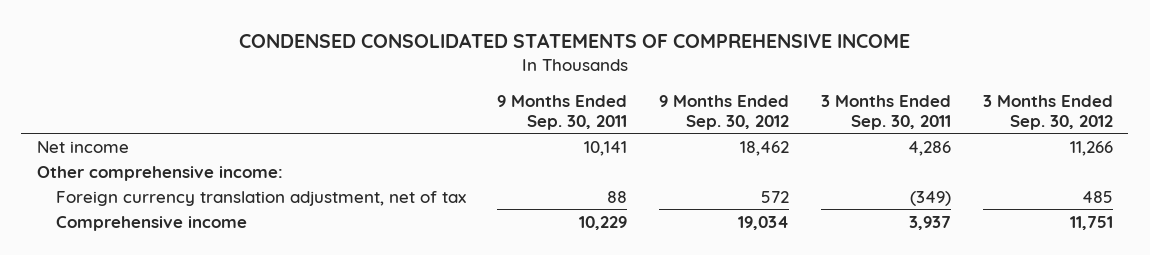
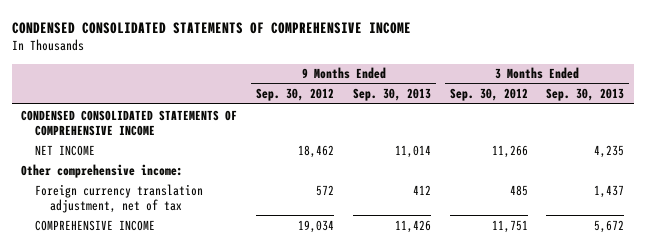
[497,94,628,130] 9 Months Ended Sep. 30, 2011 -> none
[820,94,951,130] 3 Months Ended Sep. 30, 2011 -> none
none -> [352,88,431,102] Sep. 30, 2013
none -> [546,88,625,102] Sep. 30, 2013
none -> [21,109,238,137] CONDENSED CONSOLIDATED STATEMENTS OF COMPREHENSIVE INCOME
[37,140,130,153] Net income -> [35,144,96,156] NET INCOME
[55,215,247,231] Comprehensive income -> [35,219,156,231] COMPREHENSIVE INCOME

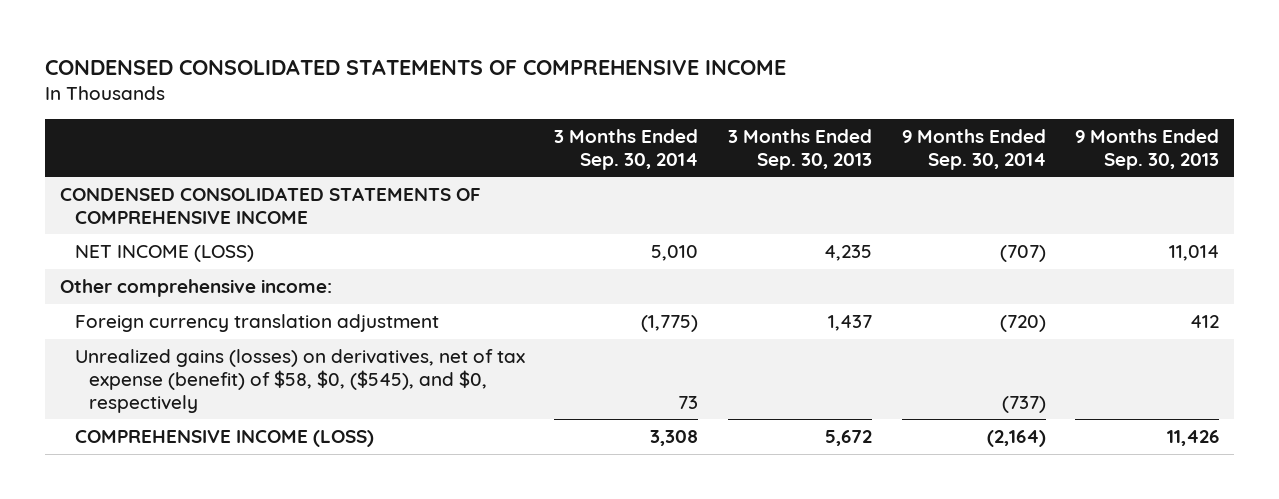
[256,88,335,102] Sep. 30, 2012 -> none
[449,88,528,102] Sep. 30, 2012 -> none
none -> [554,128,699,170] 3 Months Ended Sep. 30, 2014
none -> [901,128,1046,170] 9 Months Ended Sep. 30, 2014
[35,144,96,156] NET INCOME -> [74,245,254,263] NET INCOME (LOSS)
[35,183,204,214] Foreign currency translation adjustment, net of tax -> [74,314,439,333] Foreign currency translation adjustment
none -> [74,349,525,413] Unrealized gains (losses) on derivatives, net of tax expense (benefit) of $58, $0, ($545), and $0, respectively
[35,219,156,231] COMPREHENSIVE INCOME -> [74,430,374,448] COMPREHENSIVE INCOME (LOSS)

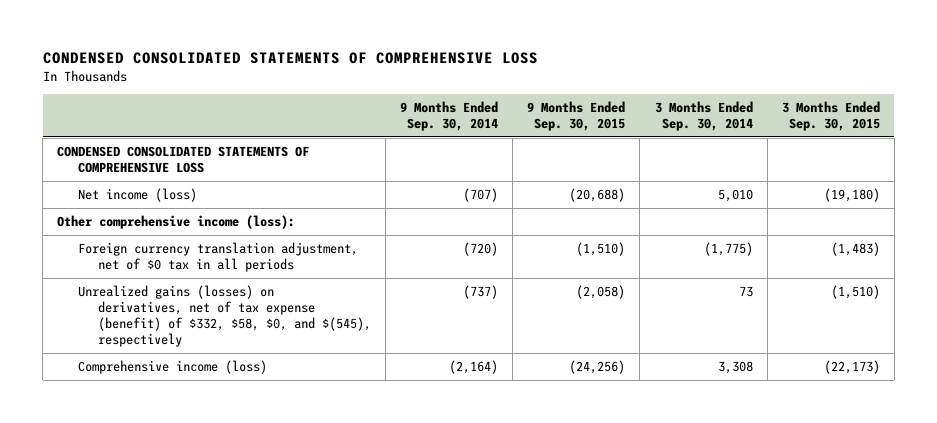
[45,58,787,75] CONDENSED CONSOLIDATED STATEMENTS OF COMPREHENSIVE INCOME -> [42,52,538,65] CONDENSED CONSOLIDATED STATEMENTS OF COMPREHENSIVE LOSS
[728,128,873,170] 3 Months Ended Sep. 30, 2013 -> none
[1075,128,1220,170] 9 Months Ended Sep. 30, 2013 -> none
none -> [527,100,626,131] 9 Months Ended Sep. 30, 2015
none -> [781,100,880,131] 3 Months Ended Sep. 30, 2015
[60,187,482,224] CONDENSED CONSOLIDATED STATEMENTS OF COMPREHENSIVE INCOME -> [57,145,310,173] CONDENSED CONSOLIDATED STATEMENTS OF COMPREHENSIVE LOSS
[74,245,254,263] NET INCOME (LOSS) -> [77,187,197,202] Net income (loss)
[60,279,333,298] Other comprehensive income: -> [57,214,296,229] Other comprehensive income (loss):
[74,314,439,333] Foreign currency translation adjustment -> [77,241,358,272] Foreign currency translation adjustment, net of $0 tax in all periods
[74,349,525,413] Unrealized gains (losses) on derivatives, net of tax expense (benefit) of $58, $0, ($545), and $0, respectively -> [77,284,371,348] Unrealized gains (losses) on derivatives, net of tax expense (benefit) of $332, $58, $0, and $(545), respectively
[74,430,374,448] COMPREHENSIVE INCOME (LOSS) -> [77,359,267,374] Comprehensive income (loss)

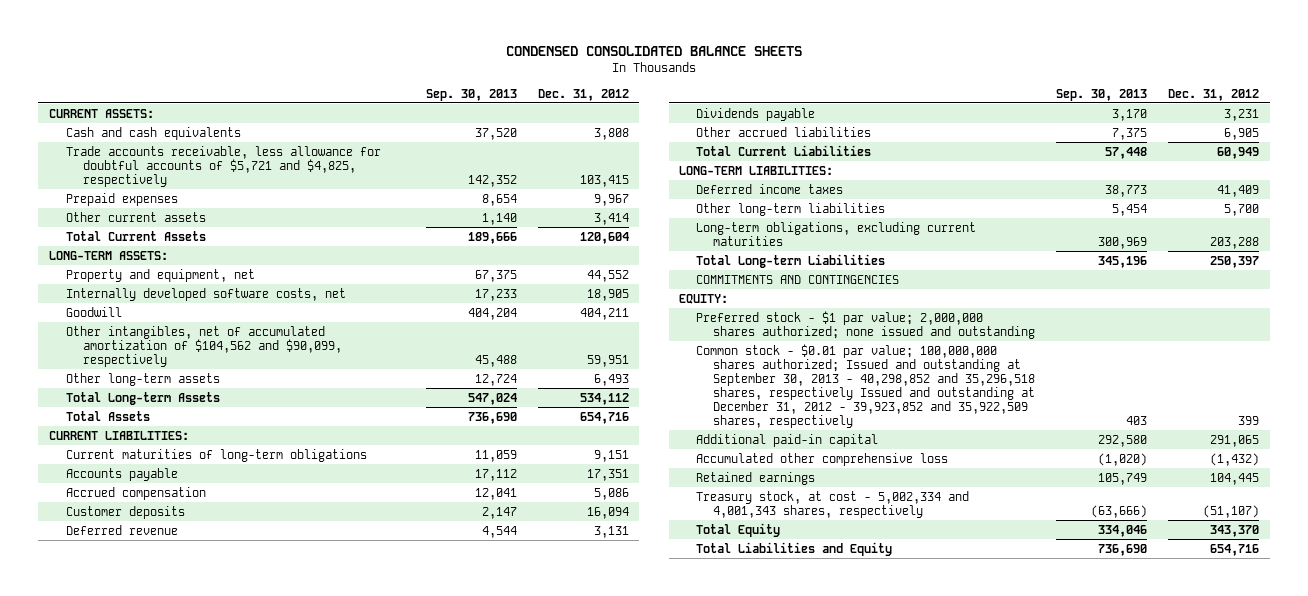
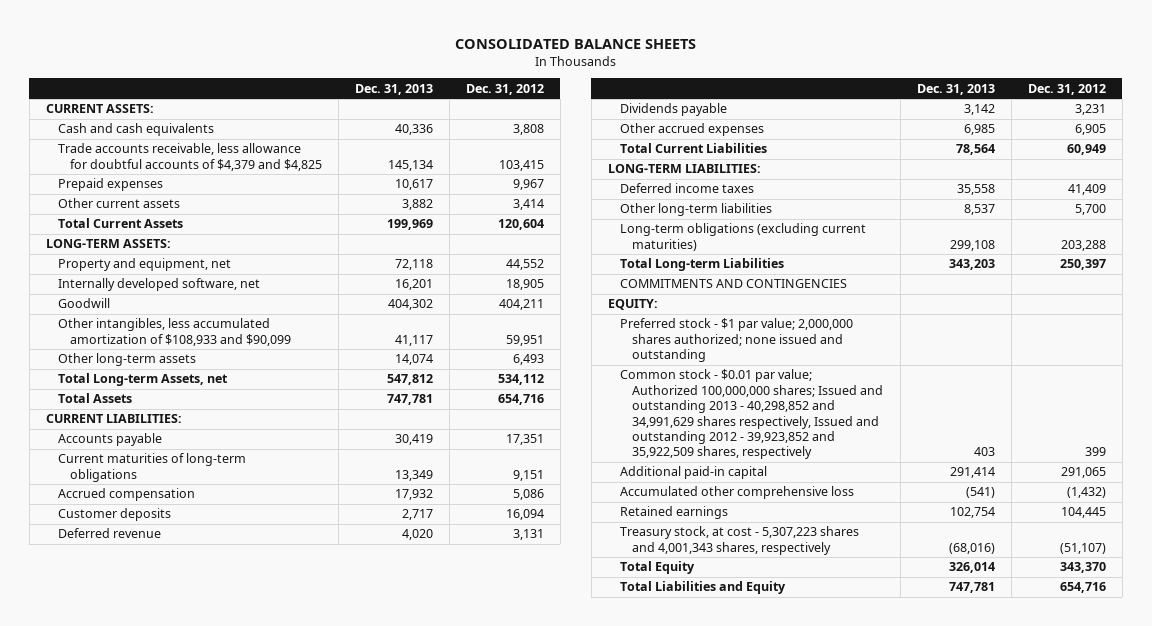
[505,46,802,57] CONDENSED CONSOLIDATED BALANCE SHEETS -> [454,38,696,49] CONSOLIDATED BALANCE SHEETS
[425,88,517,101] Sep. 30, 2013 -> none
none -> [354,83,433,95] Dec. 31, 2013
[65,145,381,187] Trade accounts receivable, less allowance for doubtful accounts of $5,721 and $4,825, respectively -> [57,143,322,171] Trade accounts receivable, less allowance for doubtful accounts of $4,379 and $4,825
[65,287,346,301] Internally developed software costs, net -> [57,278,260,292] Internally developed software, net
[65,325,342,367] Other intangibles, net of accumulated amortization of $104,562 and $90,099, respectively -> [57,318,291,346] Other intangibles, less accumulated amortization of $108,933 and $90,099
[65,391,220,405] Total Long-term Assets -> [57,373,228,387] Total Long-term Assets, net
[65,448,367,462] Current maturities of long-term obligations -> [57,453,246,482] Current maturities of long-term obligations
[696,126,872,137] Other accrued liabilities -> [619,123,764,137] Other accrued expenses
[696,221,977,246] Long-term obligations, excluding current maturities -> [619,223,866,251] Long-term obligations (excluding current maturities)
[696,343,1036,428] Common stock - $0.01 par value; 100,000,000 shares authorized; Issued and outstanding at September 30, 2013 - 40,298,852 and 35,296,518 shares, respectively Issued and outstanding at December 31, 2012 - 39,923,852 and 35,922,509 shares, respectively -> [619,369,883,460] Common stock - $0.01 par value; Authorized 100,000,000 shares; Issued and outstanding 2013 - 40,298,852 and 34,991,629 shares respectively, Issued and outstanding 2012 - 39,923,852 and 35,922,509 shares, respectively
[696,490,970,518] Treasury stock, at cost - 5,002,334 and 4,001,343 shares, respectively -> [619,526,859,555] Treasury stock, at cost - 5,307,223 shares and 4,001,343 shares, respectively

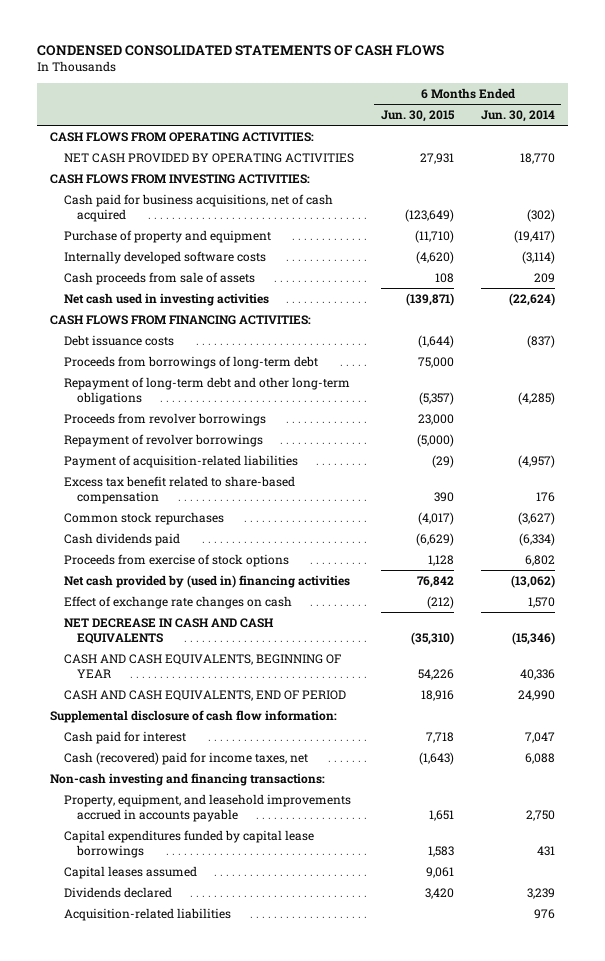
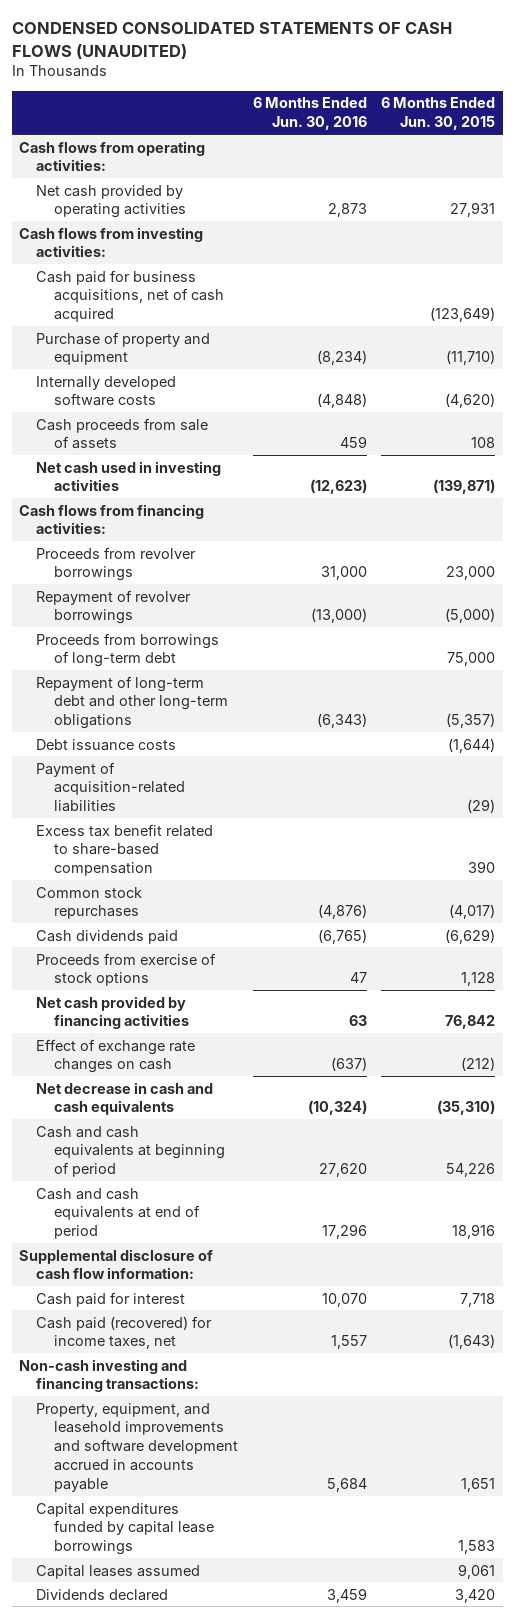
[36,45,444,57] CONDENSED CONSOLIDATED STATEMENTS OF CASH FLOWS -> [11,22,452,59] CONDENSED CONSOLIDATED STATEMENTS OF CASH FLOWS (UNAUDITED)
[480,110,555,123] Jun. 30, 2014 -> none
none -> [252,97,367,131] 6 Months Ended Jun. 30, 2016
[50,131,315,142] CASH FLOWS FROM OPERATING ACTIVITIES: -> [19,140,206,172] Cash flows from operating activities:
[63,152,354,163] NET CASH PROVIDED BY OPERATING ACTIVITIES -> [36,184,186,219] Net cash provided by operating activities
[50,173,311,184] CASH FLOWS FROM INVESTING ACTIVITIES: -> [19,226,204,258] Cash flows from investing activities:
[50,314,312,325] CASH FLOWS FROM FINANCING ACTIVITIES: -> [19,503,205,535] Cash flows from financing activities:
[63,355,318,369] Proceeds from borrowings of long-term debt -> [36,632,220,668] Proceeds from borrowings of long-term debt
[63,376,350,405] Repayment of long-term debt and other long-term obligations -> [36,675,228,730] Repayment of long-term debt and other long-term obligations
[63,334,174,346] Debt issuance costs -> [36,738,177,751] Debt issuance costs
[63,574,350,588] Net cash provided by (used in) financing activities -> [36,995,189,1030] Net cash provided by financing activities
[63,617,274,644] NET DECREASE IN CASH AND CASH EQUIVALENTS -> [36,1081,214,1116] Net decrease in cash and cash equivalents
[63,653,341,678] CASH AND CASH EQUIVALENTS, BEGINNING OF YEAR -> [36,1125,225,1178] Cash and cash equivalents at beginning of period
[63,689,346,701] CASH AND CASH EQUIVALENTS, END OF PERIOD -> [36,1187,200,1240] Cash and cash equivalents at end of period
[63,751,308,765] Cash (recovered) paid for income taxes, net -> [36,1315,213,1350] Cash paid (recovered) for income taxes, net
[63,793,351,822] Property, equipment, and leasehold improvements accrued in accounts payable -> [36,1402,238,1492] Property, equipment, and leasehold improvements and software development accrued in accounts payable
[63,907,231,921] Acquisition-related liabilities -> none

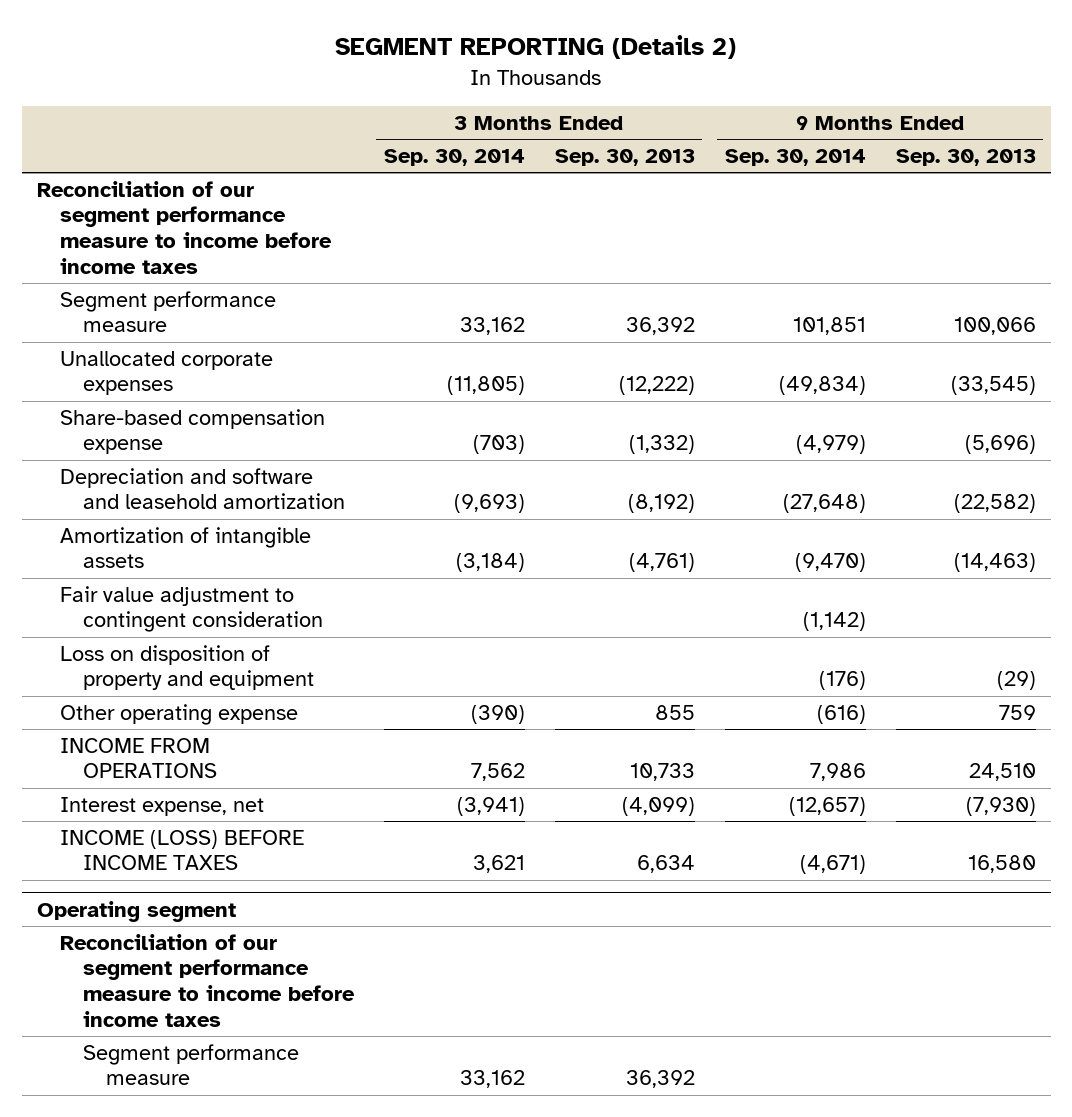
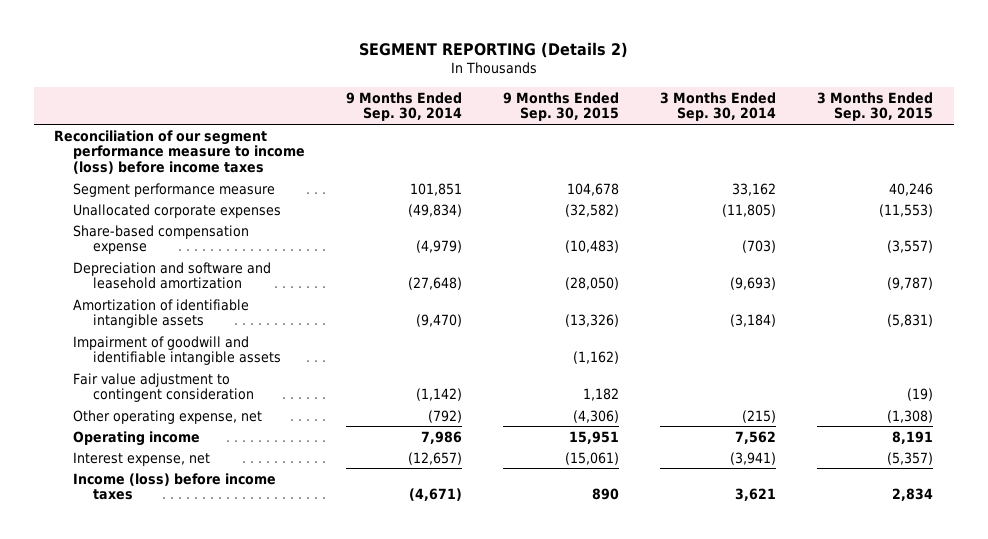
[554,149,695,167] Sep. 30, 2013 -> none
[895,149,1036,167] Sep. 30, 2013 -> none
none -> [503,91,620,122] 9 Months Ended Sep. 30, 2015
none -> [817,91,934,122] 3 Months Ended Sep. 30, 2015
[36,180,332,274] Reconciliation of our segment performance measure to income before income taxes -> [54,129,306,175] Reconciliation of our segment performance measure to income (loss) before income taxes
[59,526,311,569] Amortization of intangible assets -> [73,298,250,329] Amortization of identifiable intangible assets
none -> [73,335,281,366] Impairment of goodwill and identifiable intangible assets
[59,644,314,691] Loss on disposition of property and equipment -> none
[59,703,298,725] Other operating expense -> [73,409,263,424] Other operating expense, net
[470,704,525,724] (390) -> [742,409,777,423] (215)
[816,704,866,724] (616) -> [428,409,463,423] (792)
[59,737,217,779] INCOME FROM OPERATIONS -> [73,430,201,446] Operating income
[36,900,236,922] Operating segment -> none
[59,933,355,1027] Reconciliation of our segment performance measure to income before income taxes -> none
[82,1043,299,1086] Segment performance measure -> none
[59,829,304,871] INCOME (LOSS) BEFORE INCOME TAXES -> [73,472,277,501] Income (loss) before income taxes

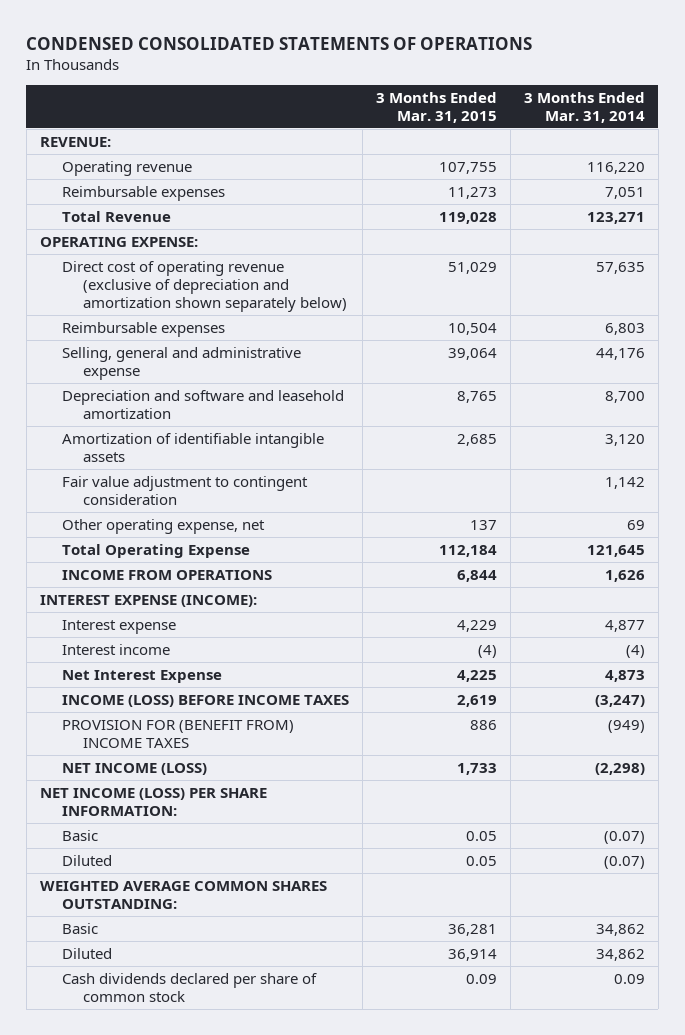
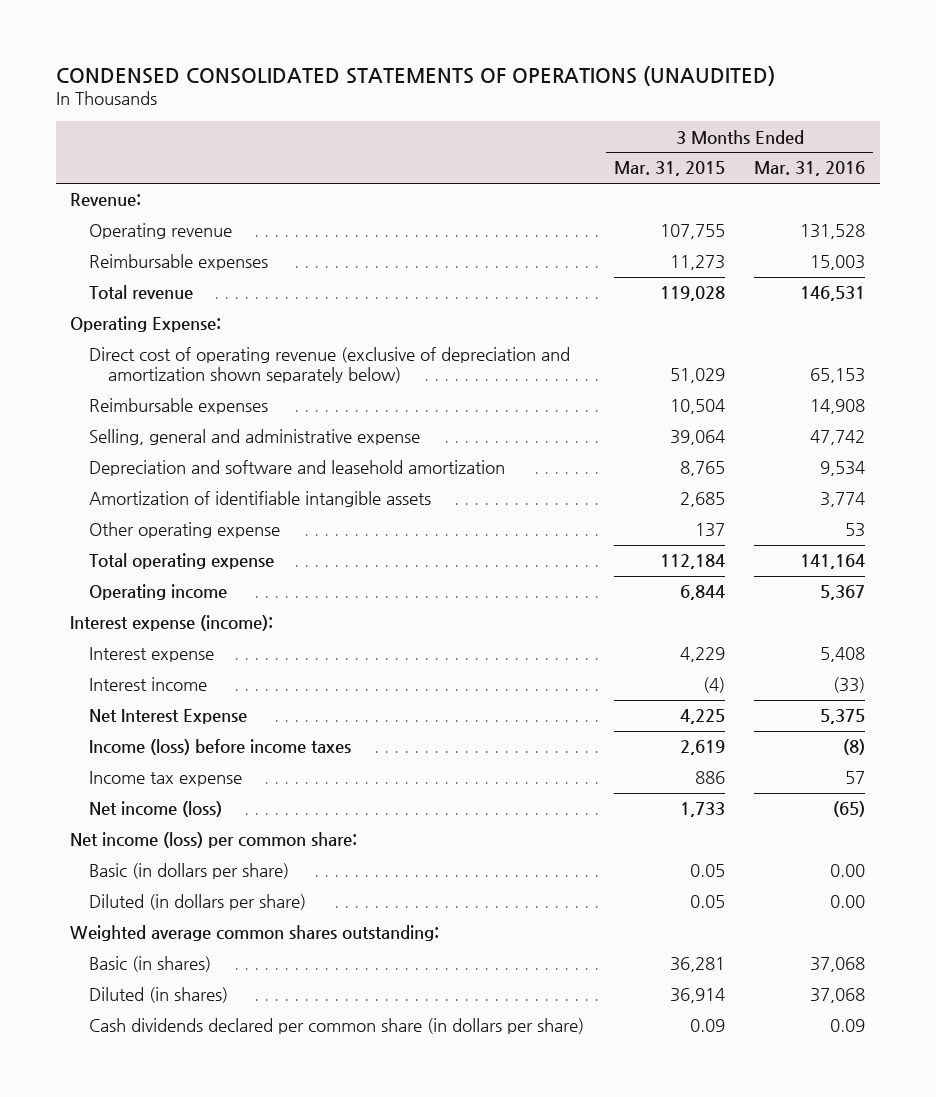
[26,36,533,50] CONDENSED CONSOLIDATED STATEMENTS OF OPERATIONS -> [55,65,775,86] CONDENSED CONSOLIDATED STATEMENTS OF OPERATIONS (UNAUDITED)
[523,91,645,123] 3 Months Ended Mar. 31, 2014 -> none
none -> [754,161,866,177] Mar. 31, 2016
[40,137,112,148] REVENUE: -> [70,193,142,207] Revenue:
[61,211,171,223] Total Revenue -> [89,285,194,300] Total revenue
[40,237,199,248] OPERATING EXPENSE: -> [70,316,222,333] Operating Expense:
[61,476,308,506] Fair value adjustment to contingent consideration -> none
[61,519,265,535] Other operating expense, net -> [89,522,281,539] Other operating expense
[61,544,250,559] Total Operating Expense -> [89,553,275,570] Total operating expense
[61,570,272,581] INCOME FROM OPERATIONS -> [89,584,228,601] Operating income
[40,595,258,608] INTEREST EXPENSE (INCOME): -> [70,615,274,632] Interest expense (income):
[61,695,349,708] INCOME (LOSS) BEFORE INCOME TAXES -> [89,739,352,756] Income (loss) before income taxes
[61,720,294,749] PROVISION FOR (BENEFIT FROM) INCOME TAXES -> [89,771,243,787] Income tax expense
[61,763,207,776] NET INCOME (LOSS) -> [89,801,223,818] Net income (loss)
[40,788,268,817] NET INCOME (LOSS) PER SHARE INFORMATION: -> [70,832,358,849] Net income (loss) per common share:
[61,830,98,842] Basic -> [89,863,290,880] Basic (in dollars per share)
[61,855,112,867] Diluted -> [89,894,307,911] Diluted (in dollars per share)
[40,881,328,910] WEIGHTED AVERAGE COMMON SHARES OUTSTANDING: -> [70,925,440,942] Weighted average common shares outstanding:
[61,923,98,935] Basic -> [89,956,212,973] Basic (in shares)
[61,948,112,960] Diluted -> [89,987,229,1004] Diluted (in shares)
[61,973,317,1003] Cash dividends declared per share of common stock -> [89,1018,585,1035] Cash dividends declared per common share (in dollars per share)

